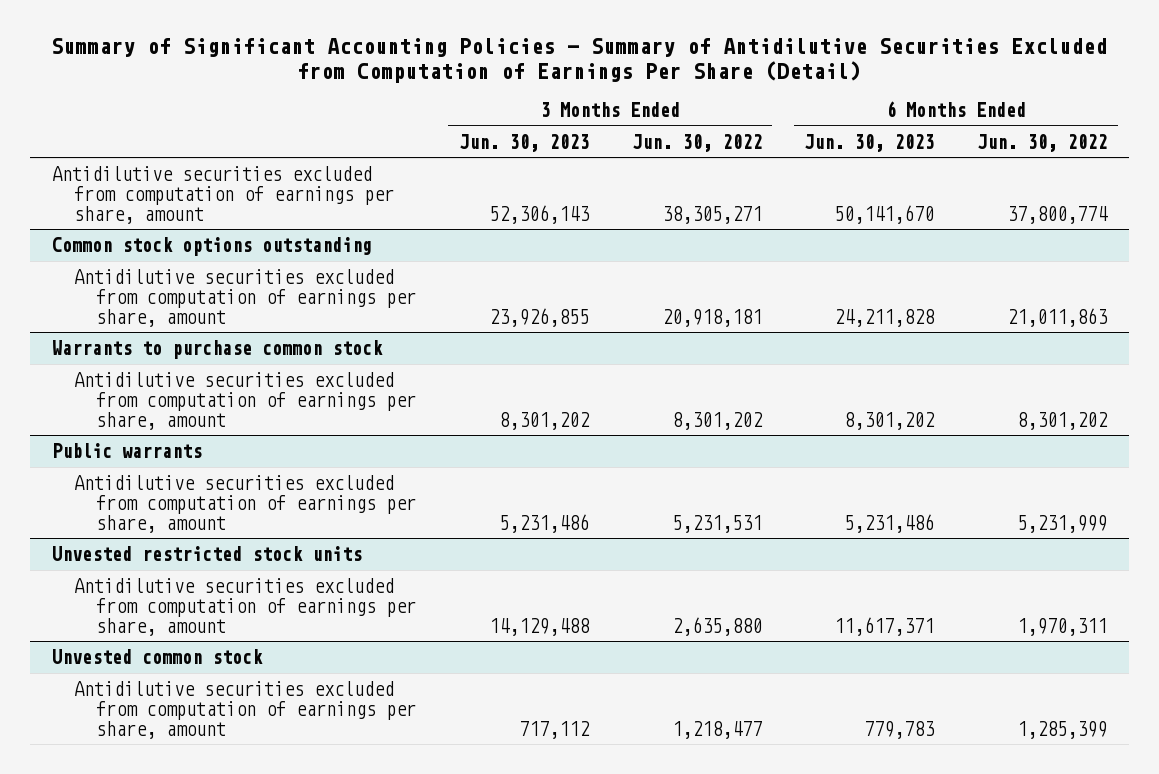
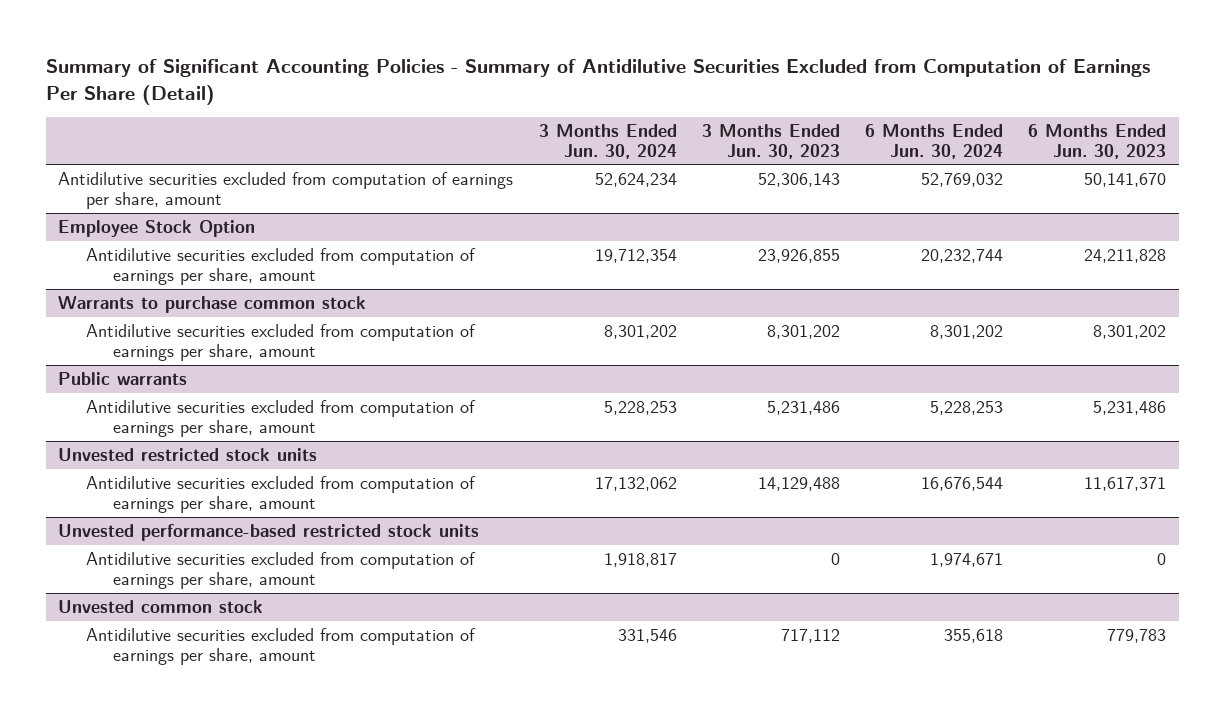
[631,133,762,152] Jun. 30, 2022 -> none
[977,133,1108,152] Jun. 30, 2022 -> none
none -> [538,123,677,159] 3 Months Ended Jun. 30, 2024
none -> [864,123,1003,159] 6 Months Ended Jun. 30, 2024
[51,236,372,256] Common stock options outstanding -> [58,219,256,237] Employee Stock Option
none -> [58,523,480,541] Unvested performance-based restricted stock units
none -> [85,551,476,589] Antidilutive securities excluded from computation of earnings per share, amount

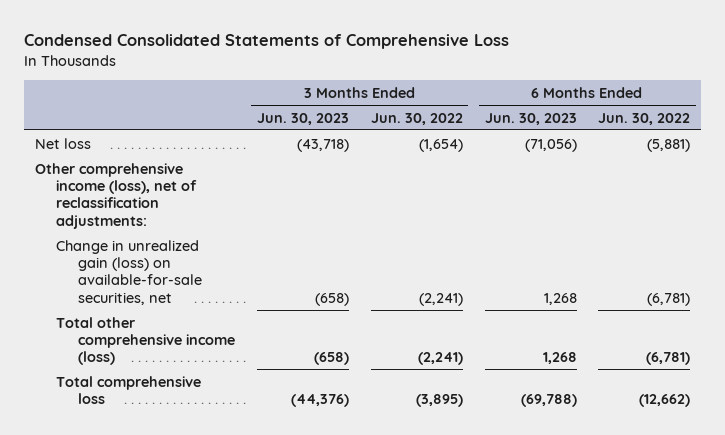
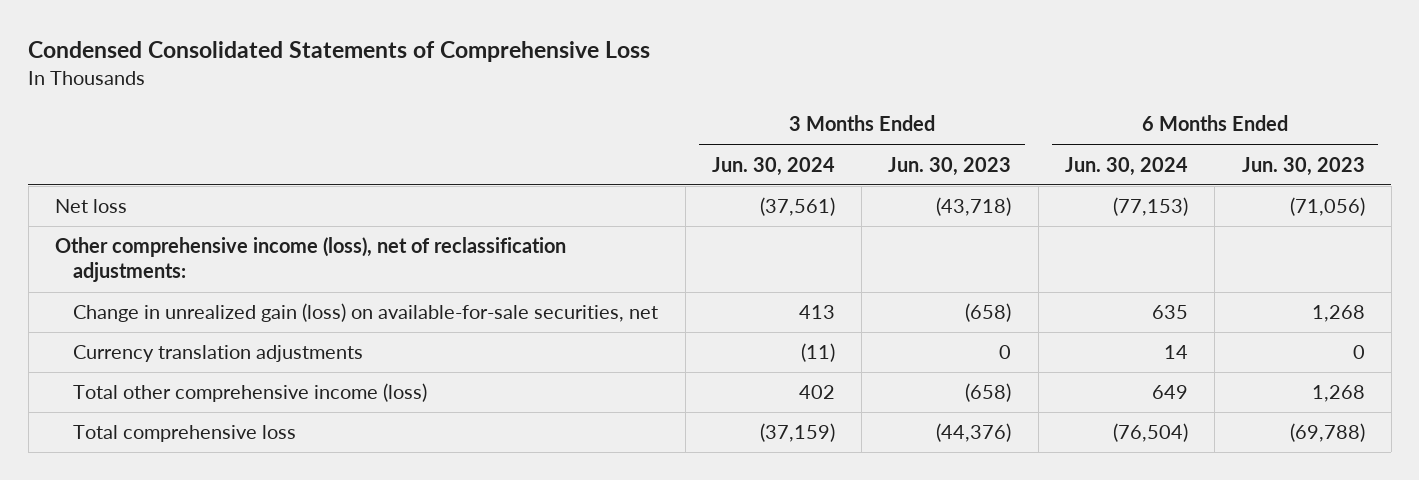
[370,112,463,125] Jun. 30, 2022 -> none
[598,112,691,125] Jun. 30, 2022 -> none
none -> [711,156,835,176] Jun. 30, 2024
none -> [1065,156,1189,176] Jun. 30, 2024
none -> [73,345,364,363] Currency translation adjustments

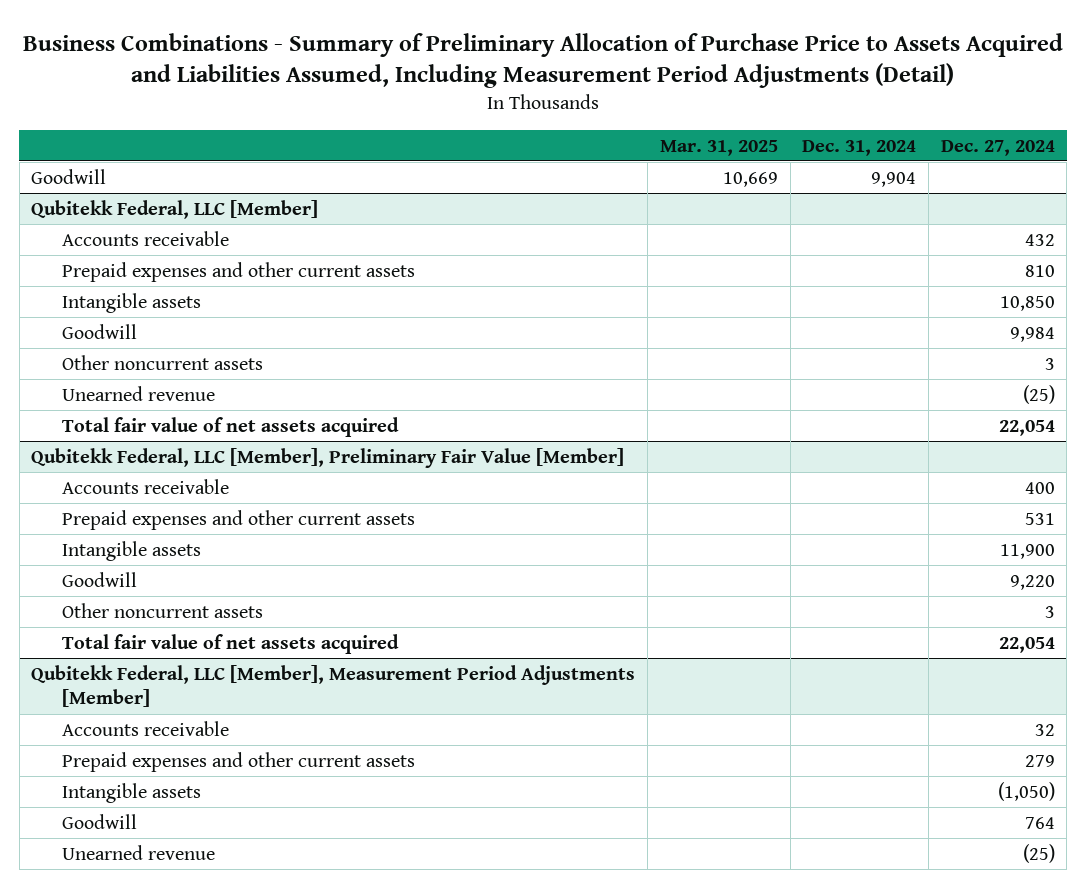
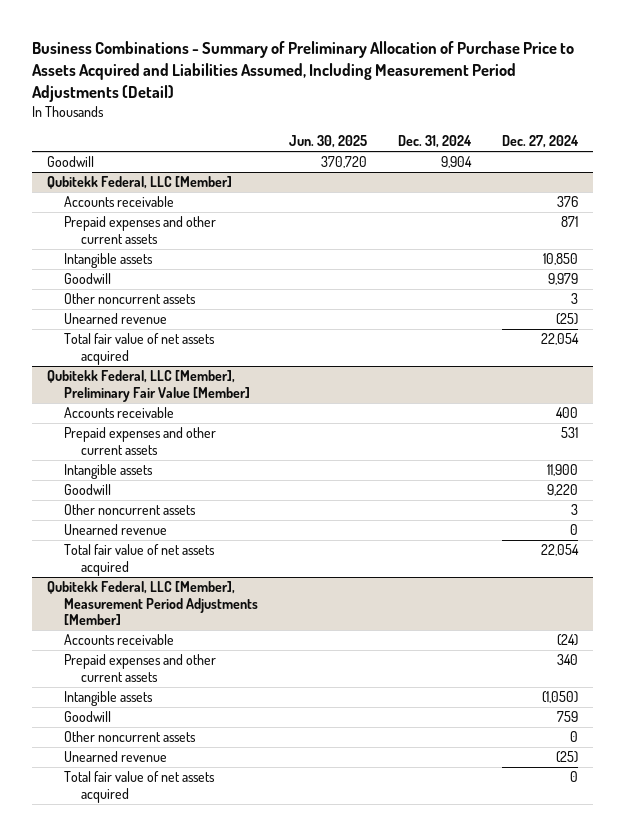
[659,139,778,156] Mar. 31, 2025 -> none
none -> [288,135,367,149] Jun. 30, 2025
[1024,233,1055,246] 432 -> [556,196,578,208] 376
[1024,264,1055,277] 810 -> [560,216,578,228] 871
[1009,326,1055,342] 9,984 -> [547,273,578,286] 9,979
none -> [63,524,167,536] Unearned revenue
[1034,723,1055,736] 32 -> [556,634,578,647] (24)
[1024,754,1055,767] 279 -> [556,654,578,666] 340
[1024,816,1055,829] 764 -> [556,711,578,723] 759
none -> [63,731,196,743] Other noncurrent assets
none -> [63,771,215,803] Total fair value of net assets acquired

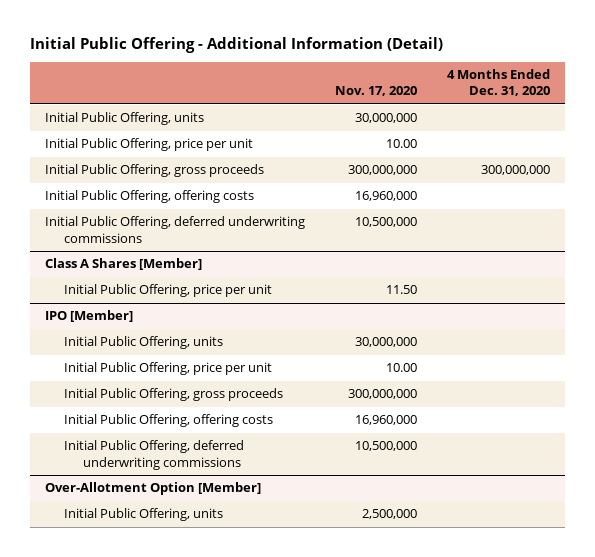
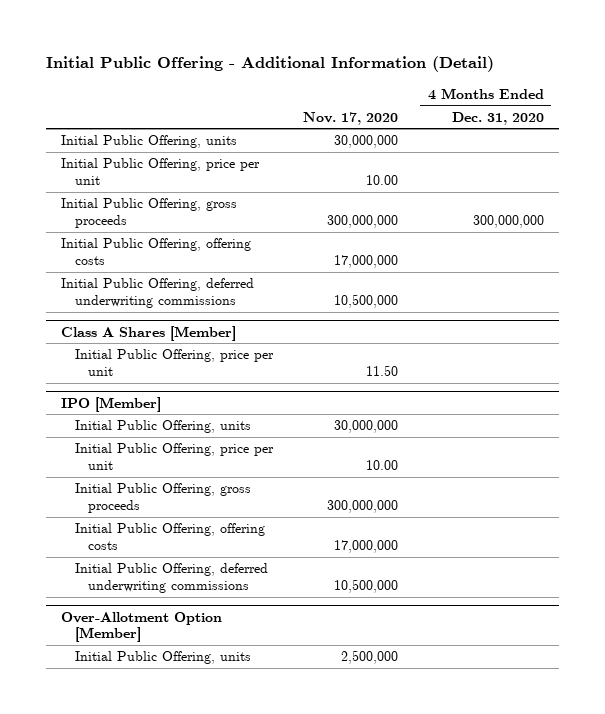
[354,191,417,202] 16,960,000 -> [333,254,398,268] 17,000,000
[354,415,417,426] 16,960,000 -> [333,539,398,553] 17,000,000

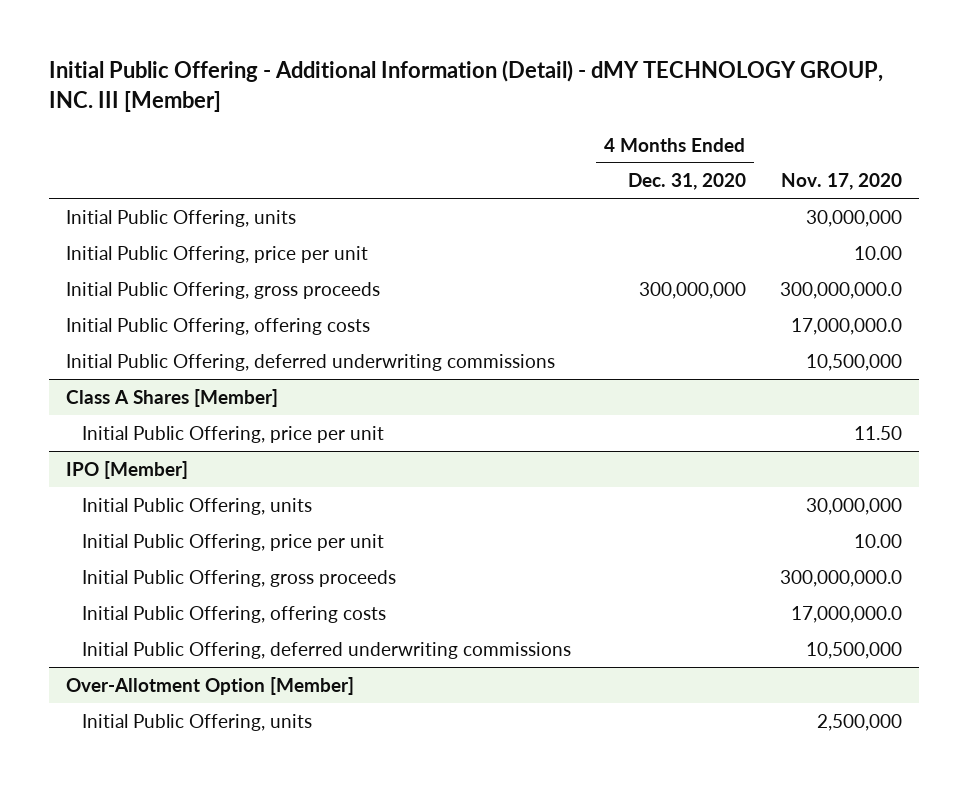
[46,56,495,73] Initial Public Offering - Additional Information (Detail) -> [48,60,883,112] Initial Public Offering - Additional Information (Detail) - dMY TECHNOLOGY GROUP, INC. III [Member]
[326,214,398,228] 300,000,000 -> [780,281,903,299] 300,000,000.0
[333,254,398,268] 17,000,000 -> [791,317,903,335] 17,000,000.0
[326,499,398,513] 300,000,000 -> [780,569,903,587] 300,000,000.0
[333,539,398,553] 17,000,000 -> [791,605,903,623] 17,000,000.0

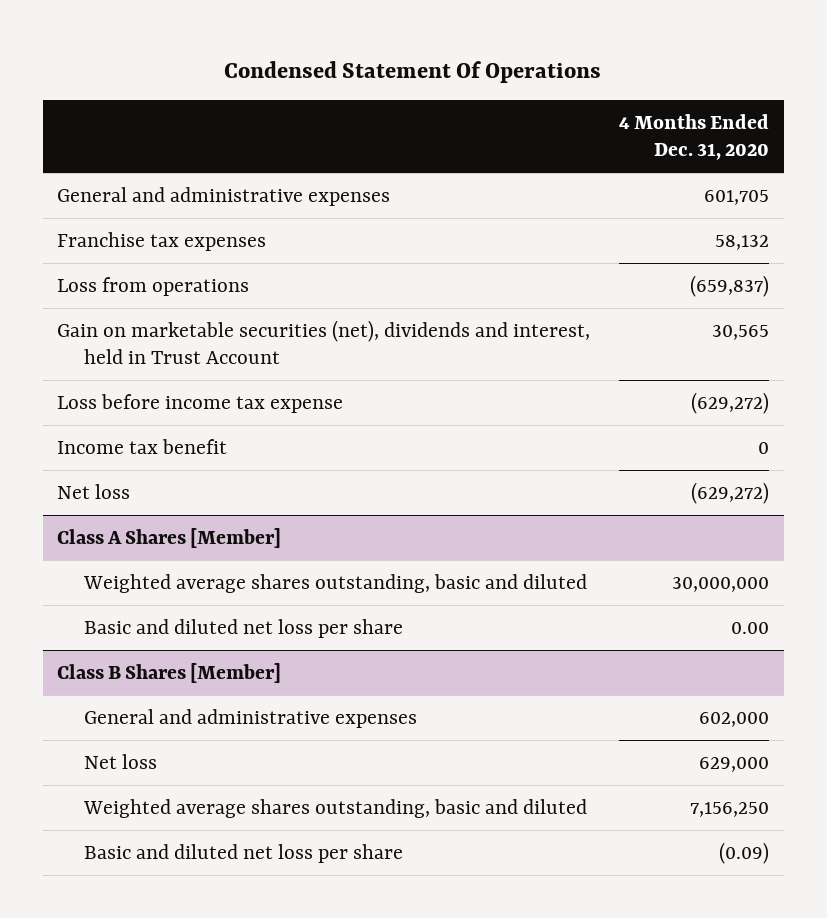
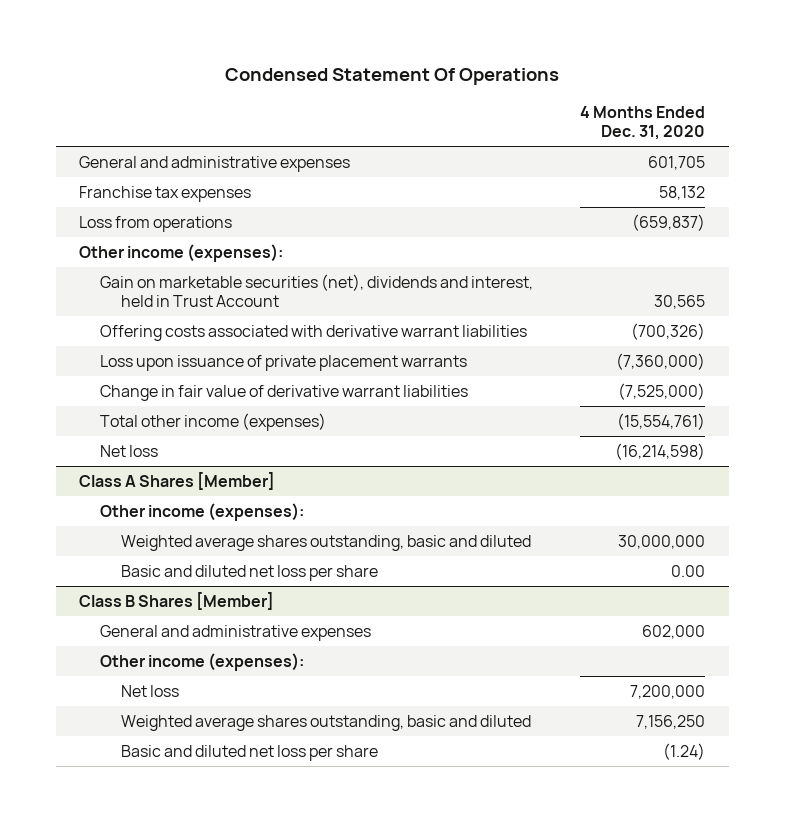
none -> [79,243,284,262] Other income (expenses):
[57,393,344,413] Loss before income tax expense -> none
[57,438,228,454] Income tax benefit -> none
none -> [100,324,528,341] Offering costs associated with derivative warrant liabilities
none -> [100,354,468,371] Loss upon issuance of private placement warrants
none -> [100,384,469,401] Change in fair value of derivative warrant liabilities
none -> [100,412,327,431] Total other income (expenses)
[691,481,770,504] (629,272) -> [615,442,706,460] (16,214,598)
none -> [100,502,305,521] Other income (expenses):
none -> [100,652,305,671] Other income (expenses):
[699,756,770,772] 629,000 -> [630,684,706,699] 7,200,000
[719,841,770,864] (0.09) -> [663,742,706,760] (1.24)

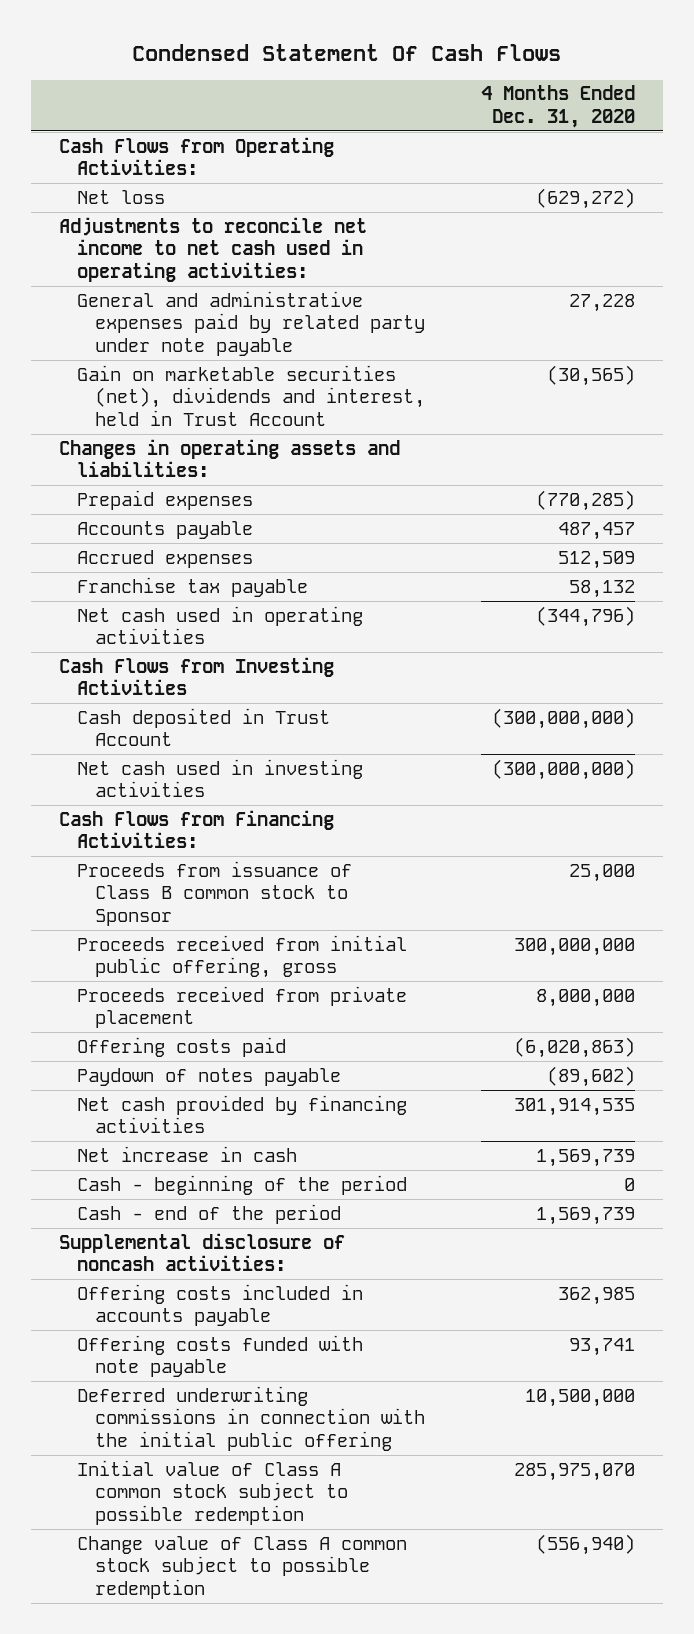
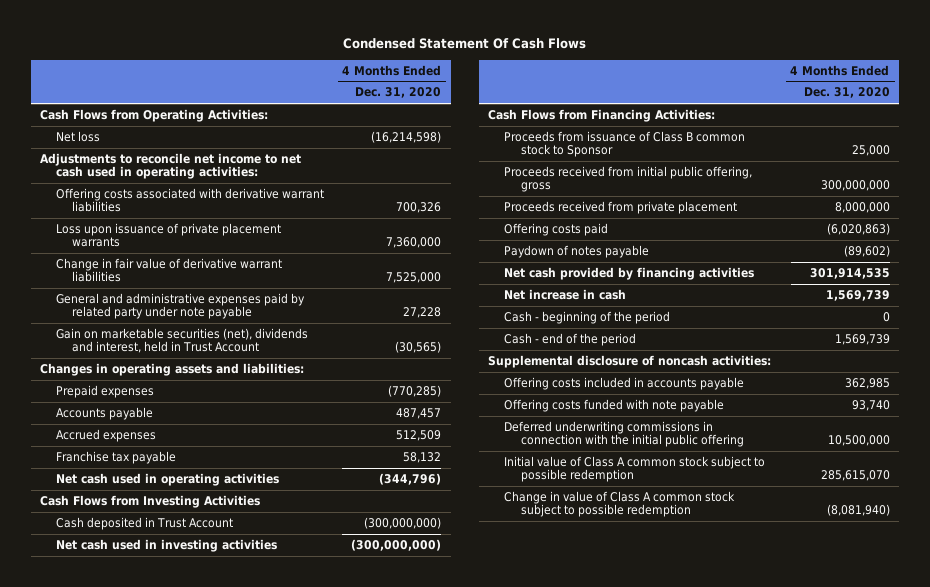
[536,187,636,209] (629,272) -> [371,131,442,144] (16,214,598)
none -> [55,188,324,213] Offering costs associated with derivative warrant liabilities
none -> [55,223,281,248] Loss upon issuance of private placement warrants
none -> [55,258,282,283] Change in fair value of derivative warrant liabilities
[569,1337,636,1356] 93,741 -> [851,400,890,412] 93,740
[514,1462,636,1481] 285,975,070 -> [820,470,890,482] 285,615,070
[76,1535,407,1600] Change value of Class A common stock subject to possible redemption -> [504,491,736,518] Change in value of Class A common stock subject to possible redemption
[536,1533,636,1555] (556,940) -> [826,504,890,517] (8,081,940)

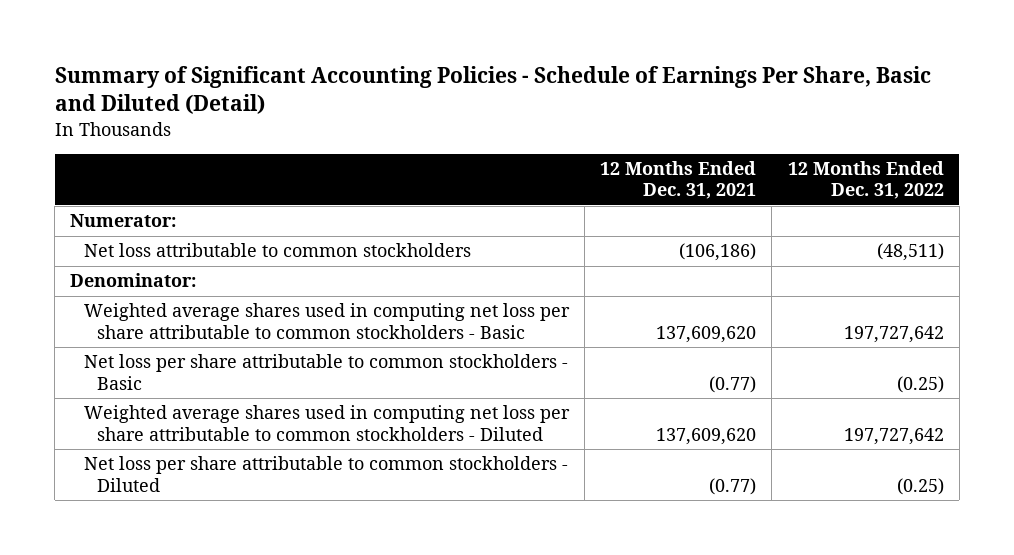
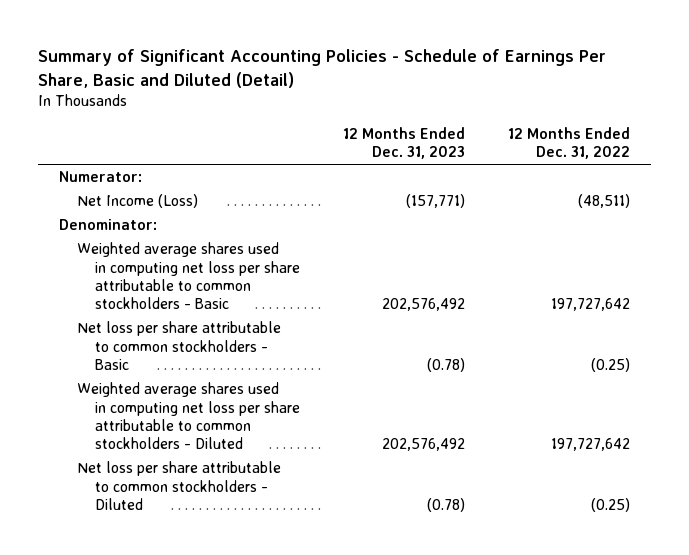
[600,161,757,200] 12 Months Ended Dec. 31, 2021 -> none
none -> [342,127,465,160] 12 Months Ended Dec. 31, 2023
[83,243,471,258] Net loss attributable to common stockholders -> [77,194,199,209] Net Income (Loss)

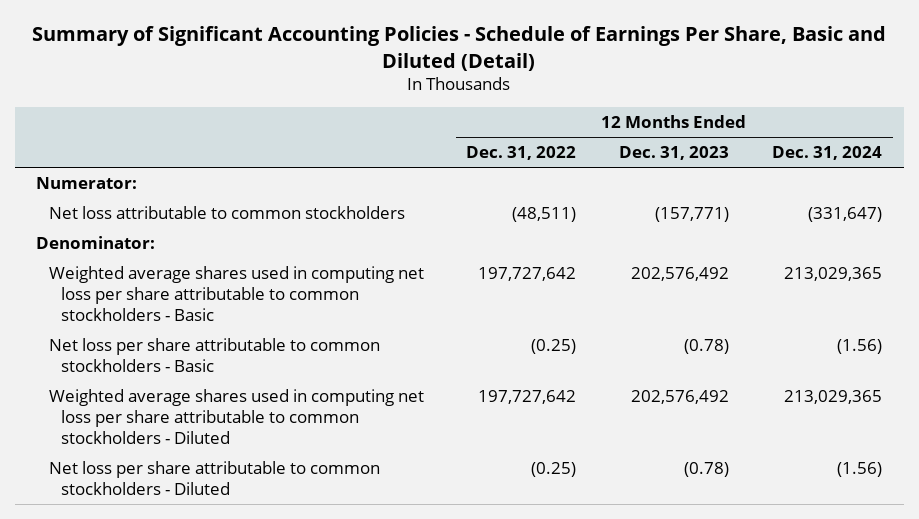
none -> [772,146,883,161] Dec. 31, 2024
[77,194,199,209] Net Income (Loss) -> [48,205,405,219] Net loss attributable to common stockholders

